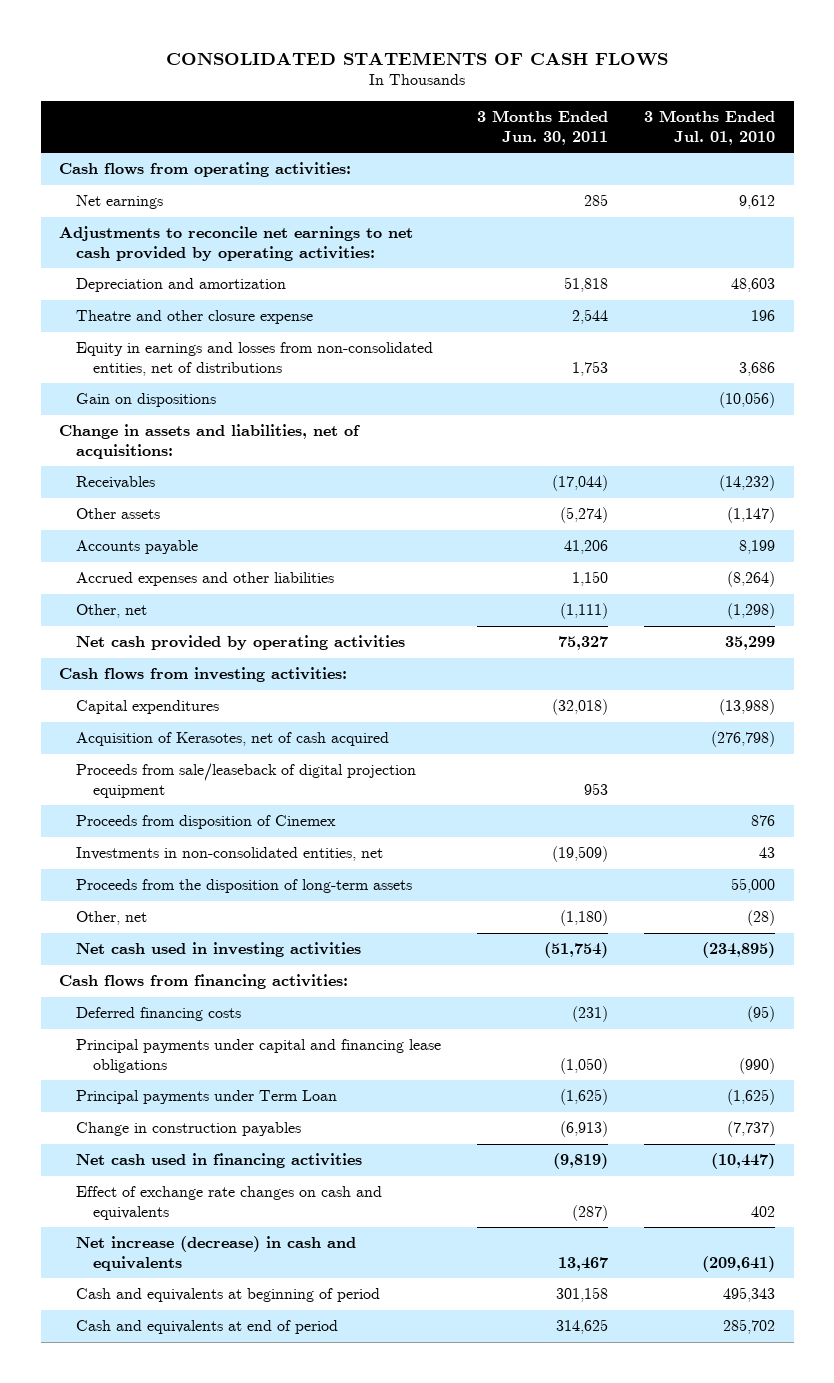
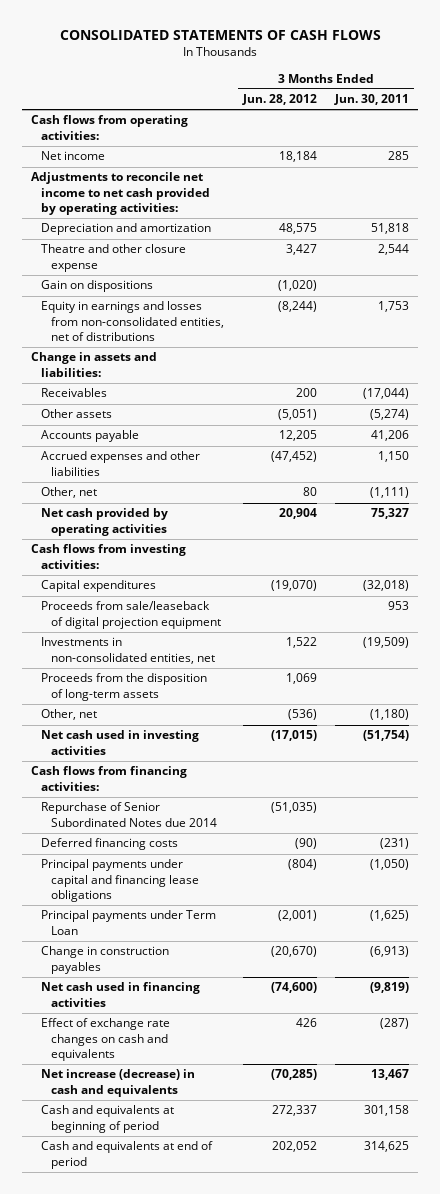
[644,110,776,145] 3 Months Ended Jul. 01, 2010 -> none
none -> [241,94,317,106] Jun. 28, 2012
[75,195,163,210] Net earnings -> [41,151,106,161] Net income
[58,226,413,261] Adjustments to reconcile net earnings to net cash provided by operating activities: -> [31,172,211,215] Adjustments to reconcile net income to net cash provided by operating activities:
[75,342,433,376] Equity in earnings and losses from non-consolidated entities, net of distributions -> [41,301,225,341] Equity in earnings and losses from non-consolidated entities, net of distributions
[58,424,360,459] Change in assets and liabilities, net of acquisitions: -> [31,352,158,377] Change in assets and liabilities:
[75,732,389,747] Acquisition of Kerasotes, net of cash acquired -> none
[75,815,336,830] Proceeds from disposition of Cinemex -> none
none -> [41,802,218,827] Repurchase of Senior Subordinated Notes due 2014

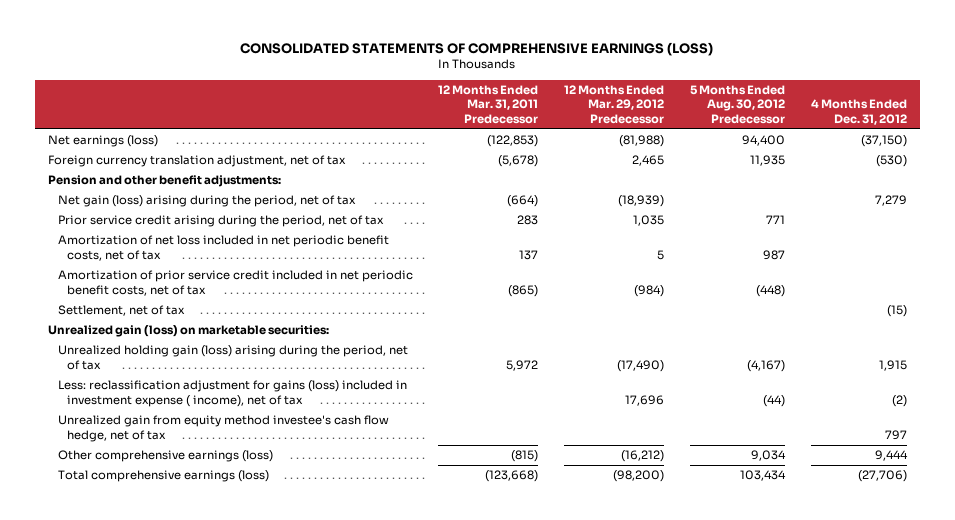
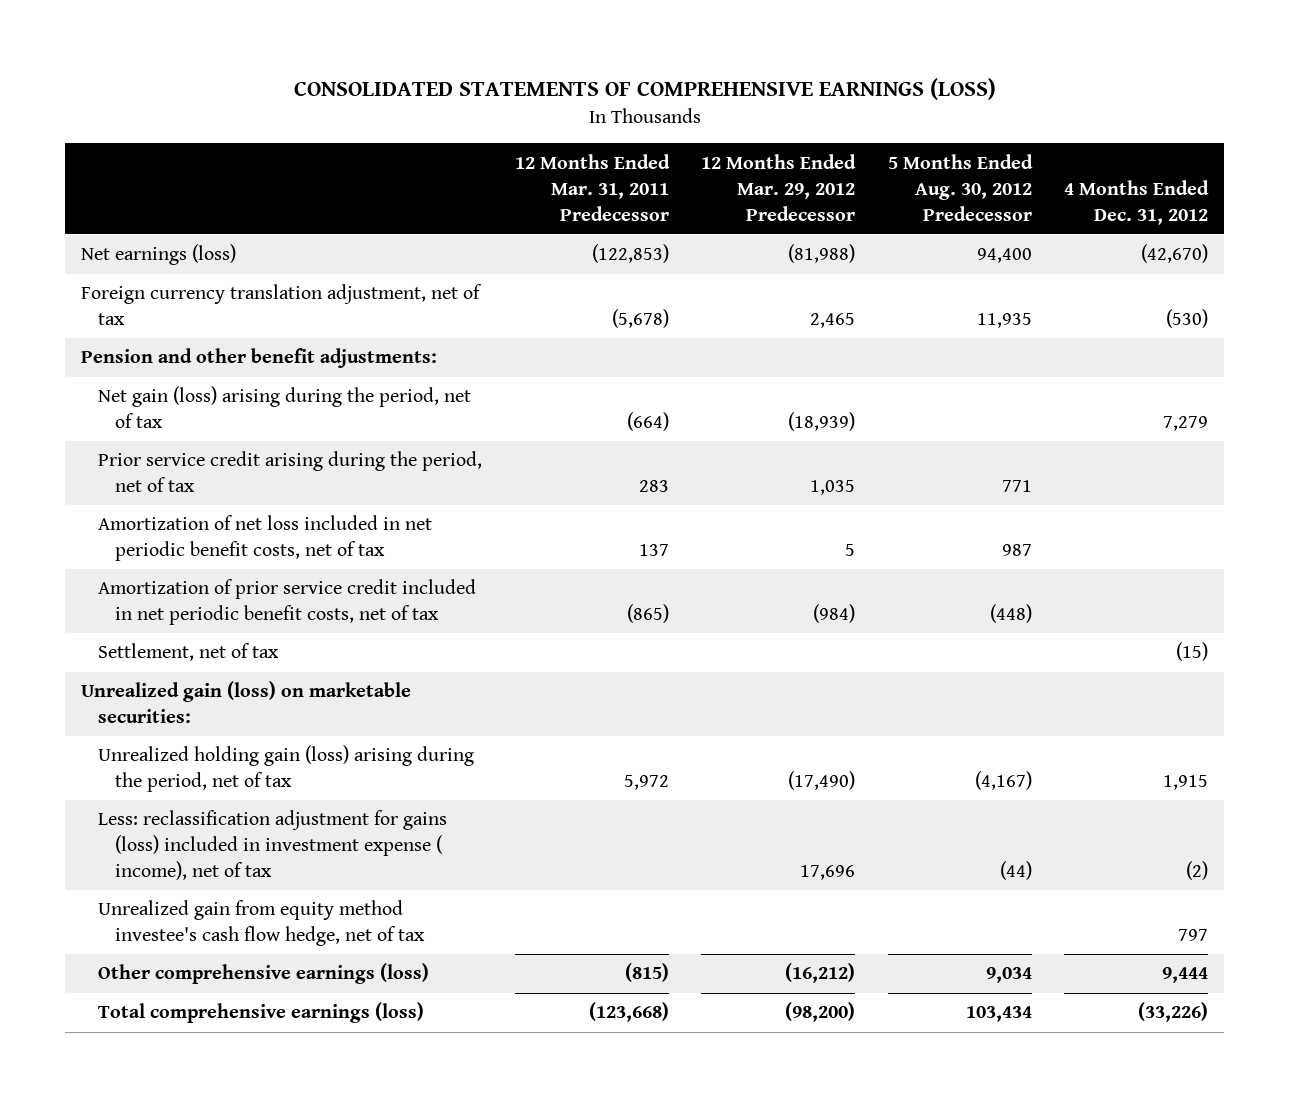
[860,135,907,148] (37,150) -> [1141,244,1209,264] (42,670)
[857,470,907,483] (27,706) -> [1138,1002,1209,1023] (33,226)

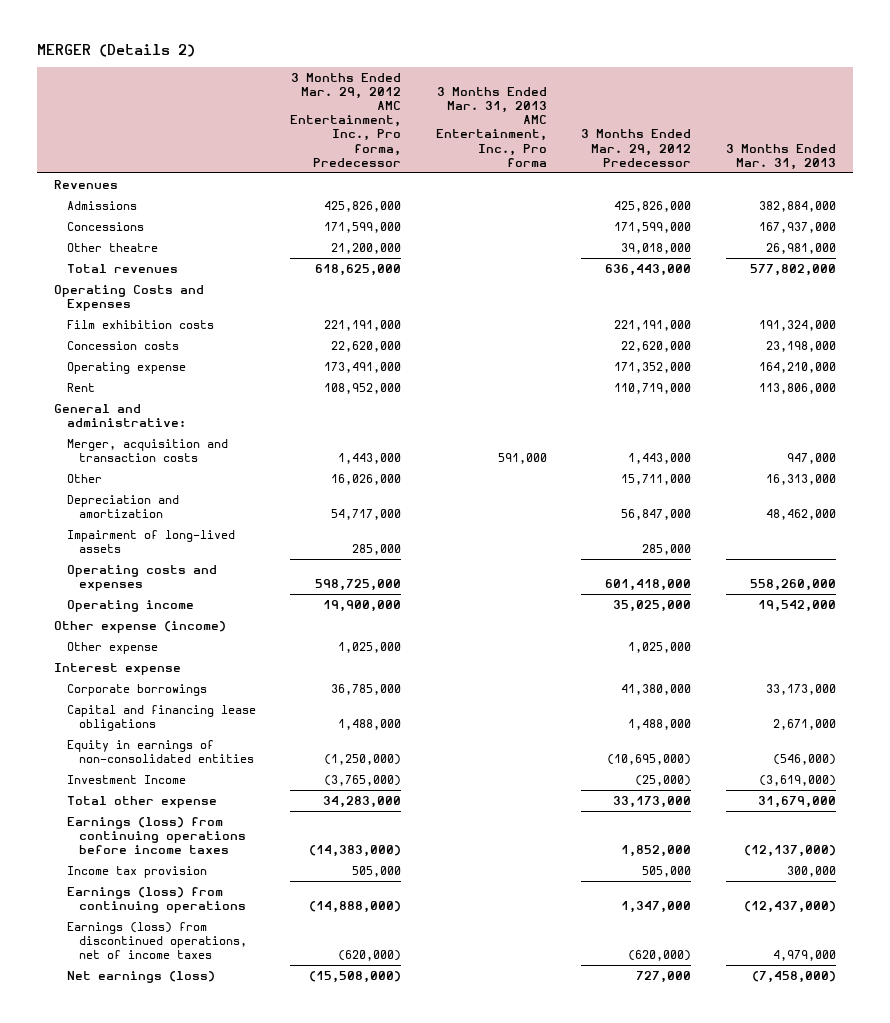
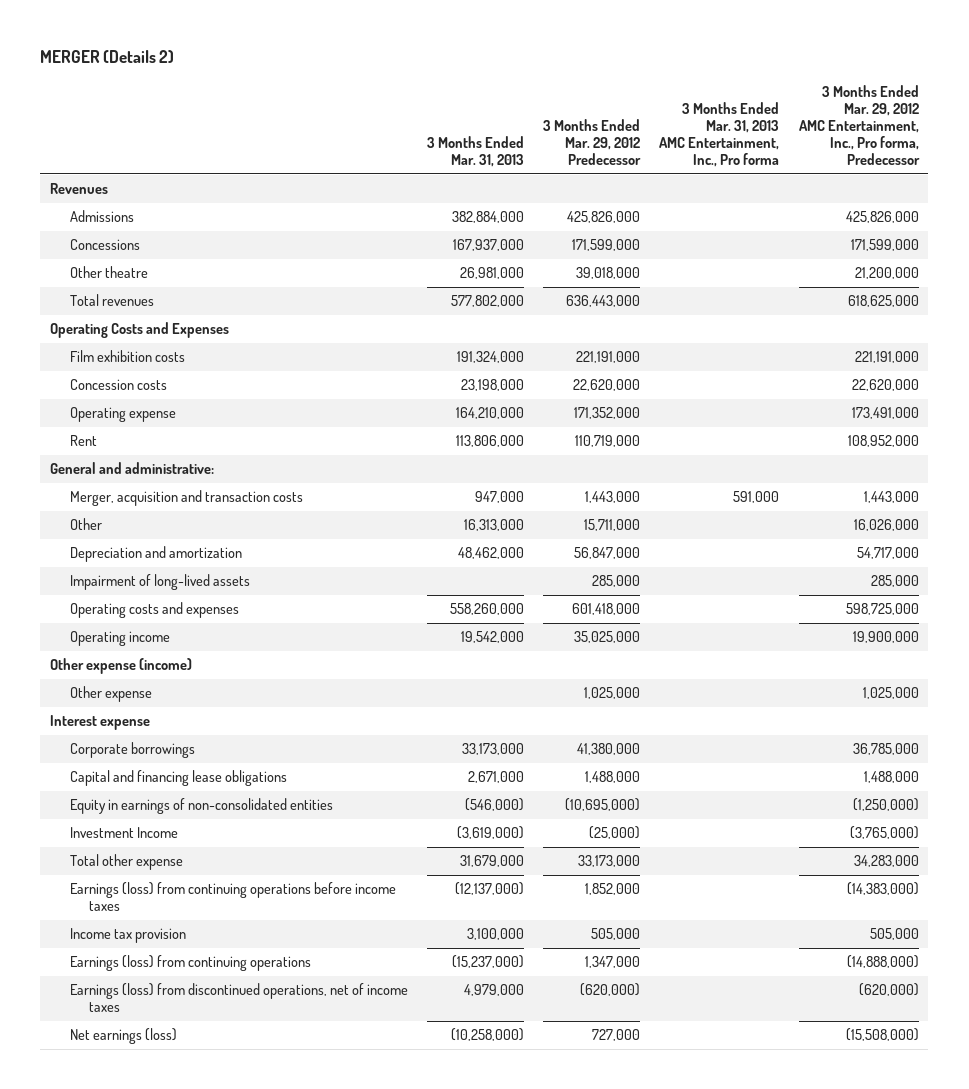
[786,866,836,878] 300,000 -> [466,928,524,941] 3,100,000
[743,901,836,914] (12,437,000) -> [451,955,524,969] (15,237,000)
[751,971,836,984] (7,458,000) -> [450,1028,524,1042] (10,258,000)

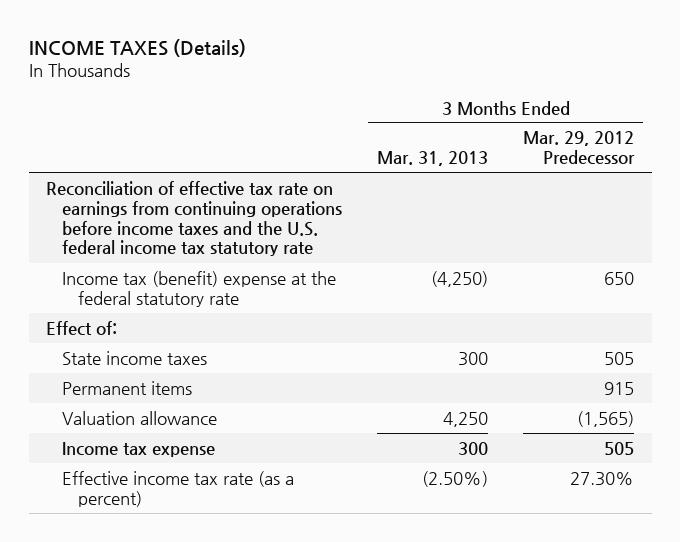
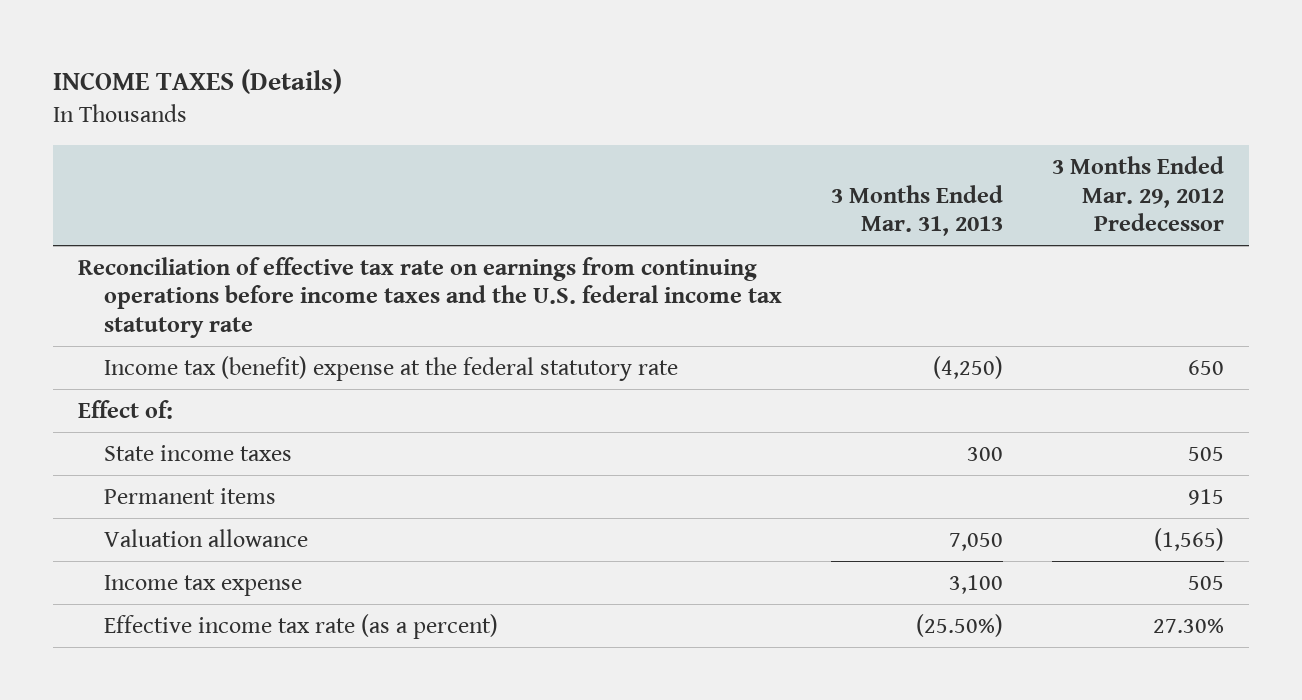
[443,411,489,427] 4,250 -> [948,532,1003,551] 7,050
[458,441,489,455] 300 -> [948,574,1003,594] 3,100
[422,470,489,487] (2.50%) -> [915,613,1003,637] (25.50%)

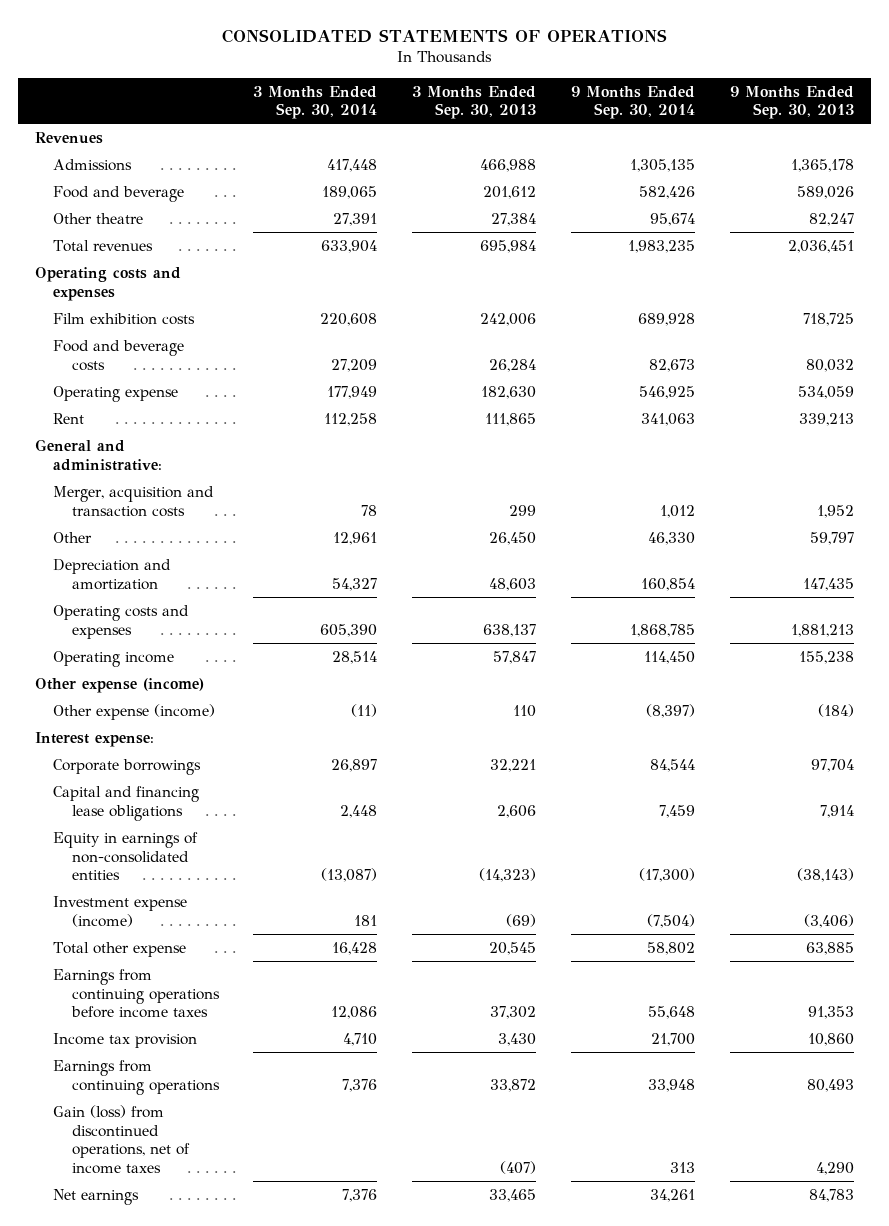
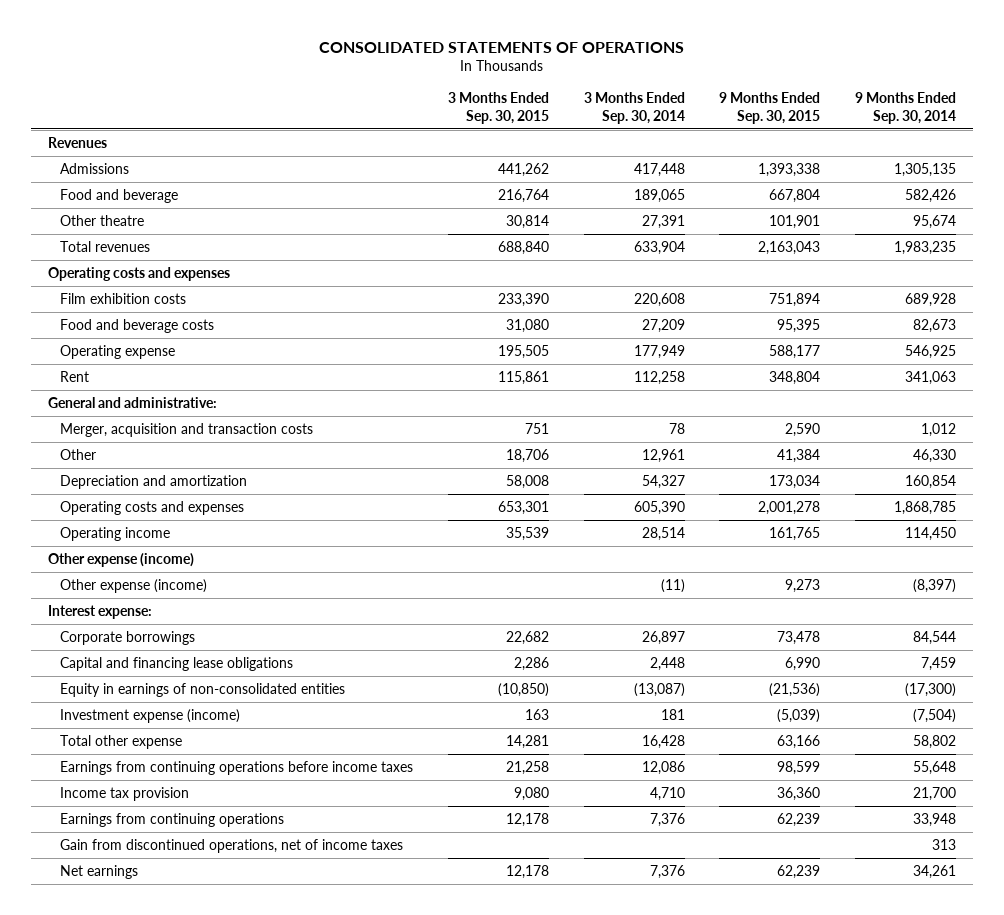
[412,85,537,120] 3 Months Ended Sep. 30, 2013 -> none
[729,85,854,120] 9 Months Ended Sep. 30, 2013 -> none
none -> [447,92,549,124] 3 Months Ended Sep. 30, 2015
none -> [719,92,821,124] 9 Months Ended Sep. 30, 2015
[53,1104,190,1174] Gain (loss) from discontinued operations, net of income taxes -> [60,839,404,854] Gain from discontinued operations, net of income taxes

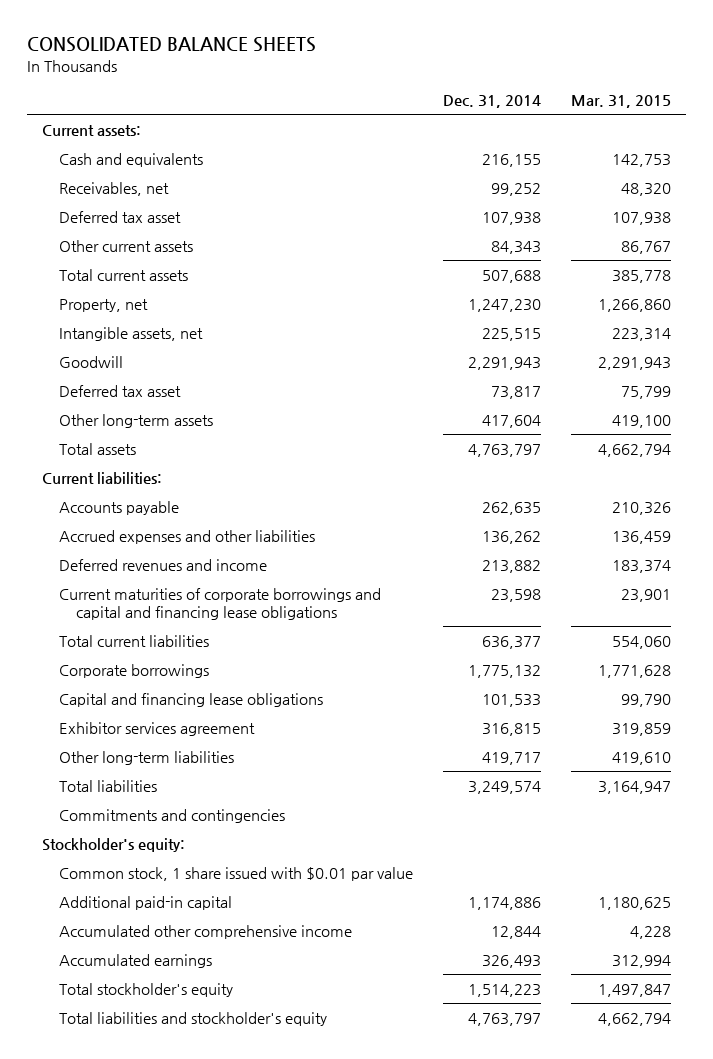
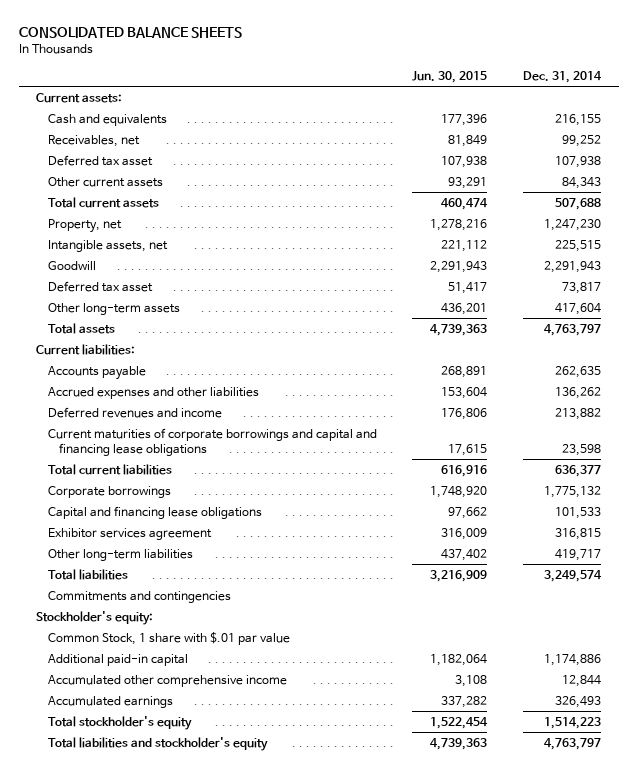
[571,95,672,109] Mar. 31, 2015 -> none
none -> [412,71,488,84] Jun. 30, 2015
[58,866,413,881] Common stock, 1 share issued with $0.01 par value -> [47,631,290,645] Common Stock, 1 share with $.01 par value

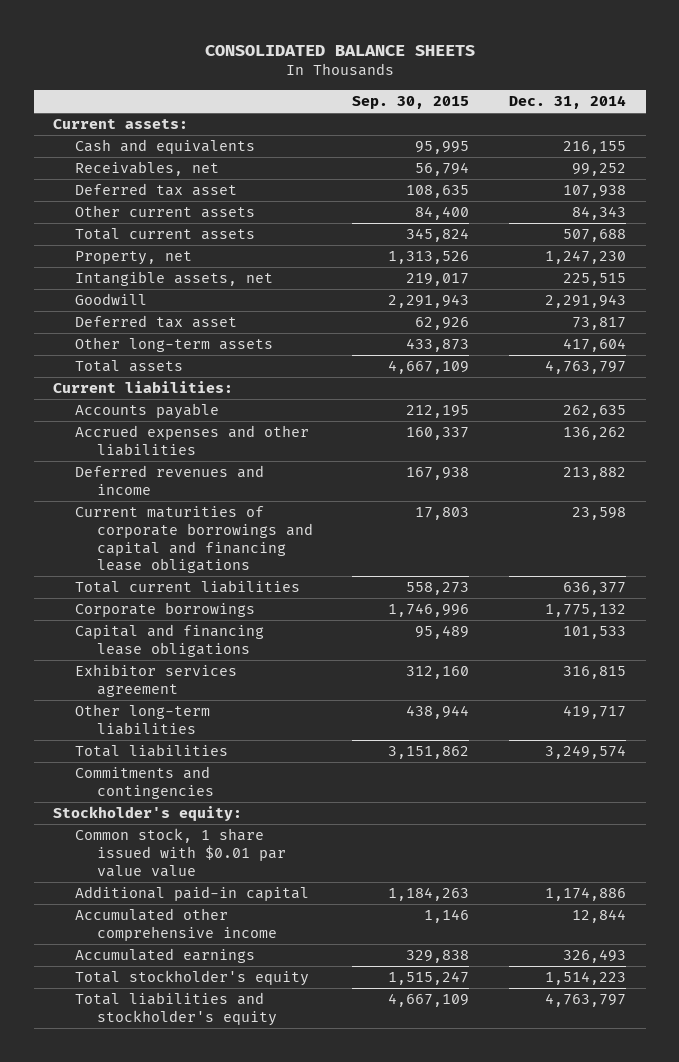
[412,71,488,84] Jun. 30, 2015 -> none
none -> [352,96,470,110] Sep. 30, 2015
[47,631,290,645] Common Stock, 1 share with $.01 par value -> [75,828,286,877] Common stock, 1 share issued with $0.01 par value value

